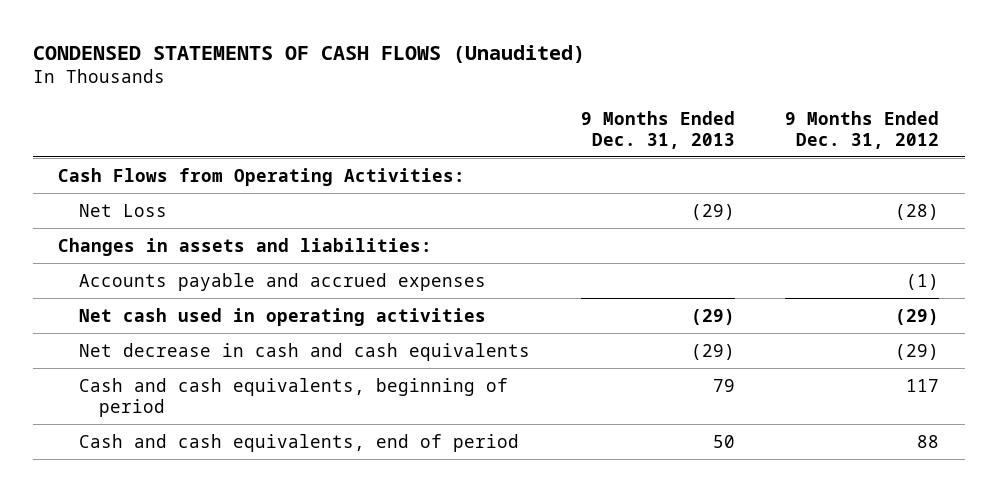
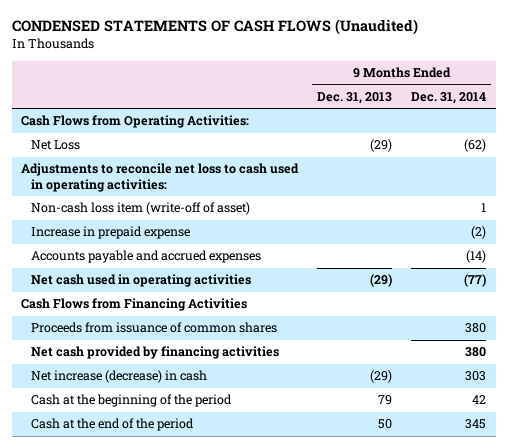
[785,110,940,149] 9 Months Ended Dec. 31, 2012 -> none
none -> [411,91,487,104] Dec. 31, 2014
[58,237,433,256] Changes in assets and liabilities: -> none
none -> [21,163,300,192] Adjustments to reconcile net loss to cash used in operating activities:
none -> [31,202,251,216] Non-cash loss item (write-off of asset)
none -> [31,226,191,240] Increase in prepaid expense
none -> [21,298,248,312] Cash Flows from Financing Activities
none -> [31,322,278,334] Proceeds from issuance of common shares
none -> [31,346,280,360] Net cash provided by financing activities
[78,342,530,361] Net decrease in cash and cash equivalents -> [31,370,208,384] Net increase (decrease) in cash
[78,377,508,417] Cash and cash equivalents, beginning of period -> [31,394,233,408] Cash at the beginning of the period
[78,433,519,452] Cash and cash equivalents, end of period -> [31,418,195,432] Cash at the end of the period

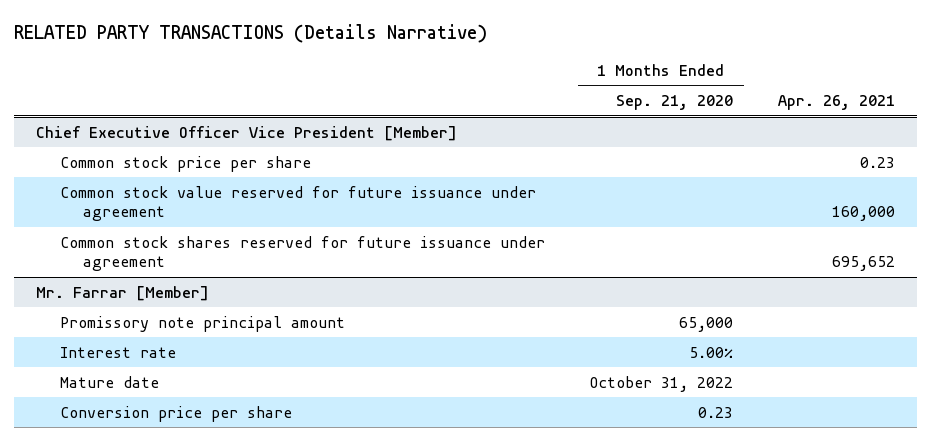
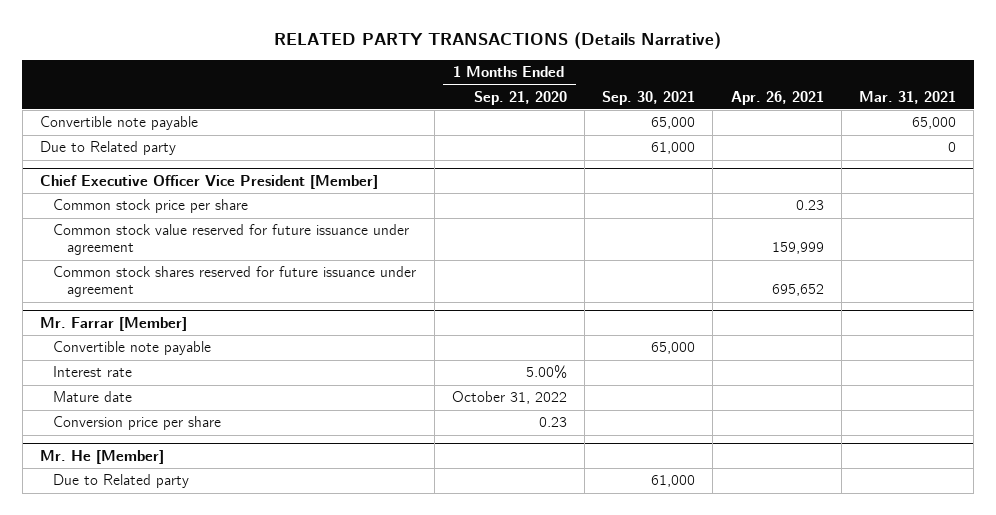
none -> [602,90,696,105] Sep. 30, 2021
none -> [858,90,956,104] Mar. 31, 2021
none -> [39,116,198,131] Convertible note payable
none -> [39,141,176,156] Due to Related party
[831,206,895,222] 160,000 -> [771,242,824,255] 159,999
[59,315,345,332] Promissory note principal amount -> none
none -> [53,341,212,356] Convertible note payable
none -> [39,449,164,464] Mr. He [Member]
none -> [53,474,190,489] Due to Related party

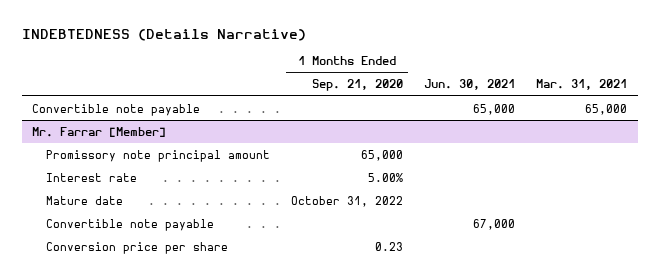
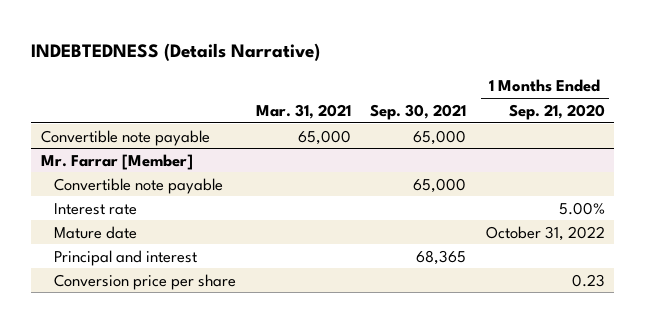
[424,79,516,91] Jun. 30, 2021 -> none
none -> [370,103,467,120] Sep. 30, 2021
[46,149,271,162] Promissory note principal amount -> none
[46,218,215,231] Convertible note payable -> [54,177,224,194] Convertible note payable
none -> [54,249,198,266] Principal and interest

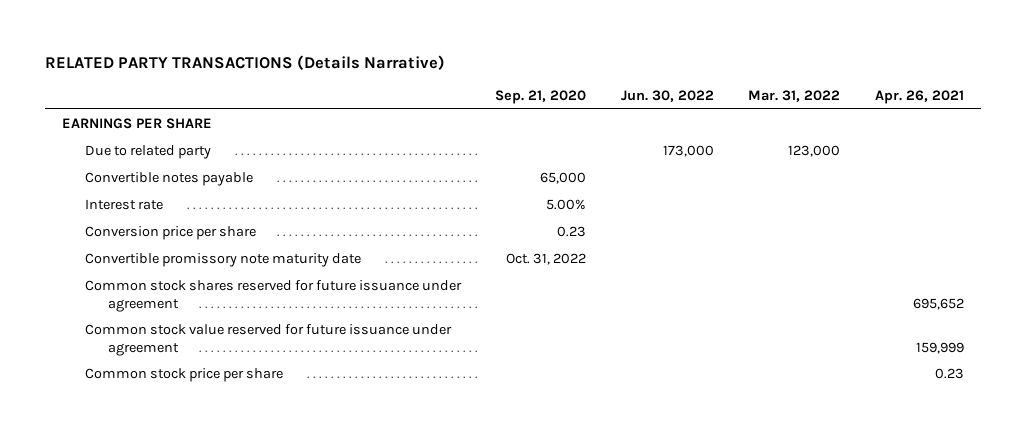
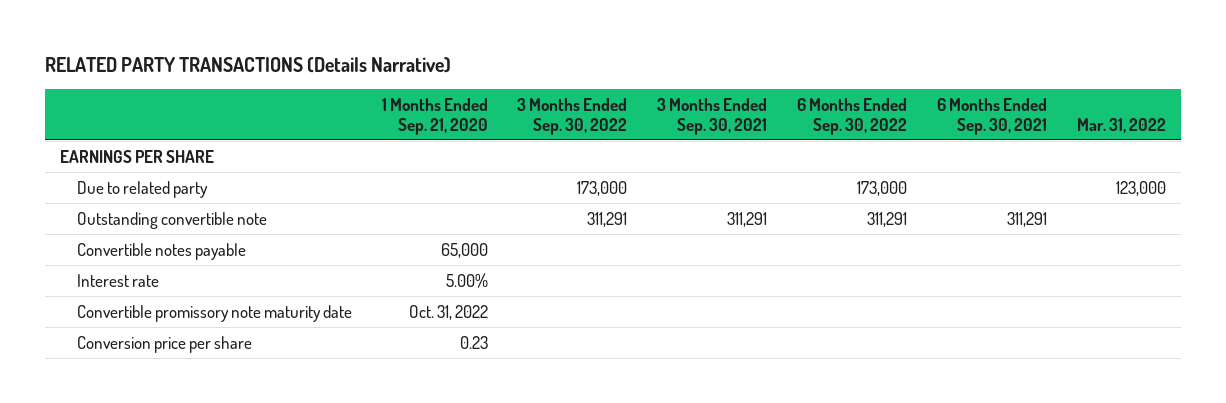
[495,90,587,105] Sep. 21, 2020 -> none
[620,90,714,103] Jun. 30, 2022 -> none
[874,90,964,105] Apr. 26, 2021 -> none
none -> [381,97,488,135] 1 Months Ended Sep. 21, 2020
none -> [517,97,628,135] 3 Months Ended Sep. 30, 2022
none -> [657,97,768,135] 3 Months Ended Sep. 30, 2021
none -> [797,97,908,135] 6 Months Ended Sep. 30, 2022
none -> [936,97,1047,135] 6 Months Ended Sep. 30, 2021
none -> [76,211,267,229] Outstanding convertible note
[84,279,462,312] Common stock shares reserved for future issuance under agreement -> none
[84,323,452,356] Common stock value reserved for future issuance under agreement -> none
[84,367,283,382] Common stock price per share -> none
[84,225,256,240] Conversion price per share -> [76,335,252,353] Conversion price per share

